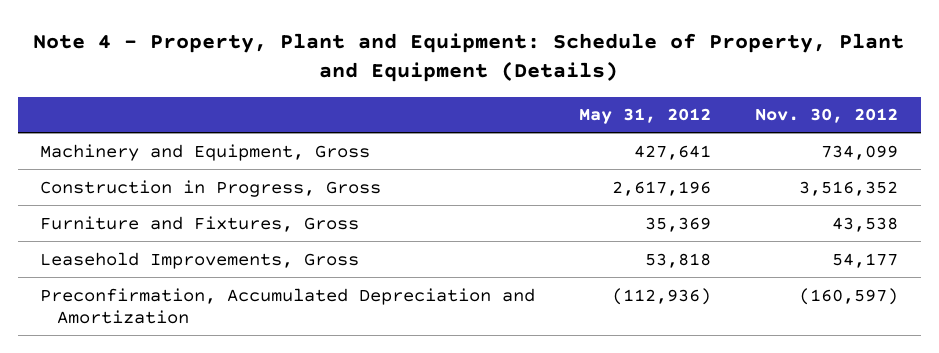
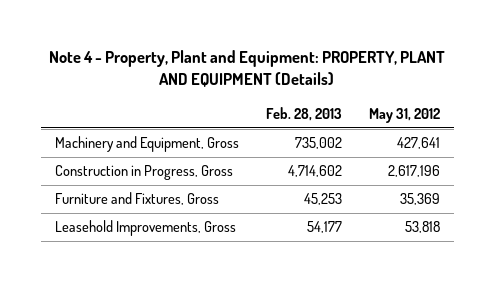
[33,32,905,83] Note 4 - Property, Plant and Equipment: Schedule of Property, Plant and Equipment (Details) -> [49,50,446,88] Note 4 - Property, Plant and Equipment: PROPERTY, PLANT AND EQUIPMENT (Details)
[755,108,899,124] Nov. 30, 2012 -> none
none -> [265,107,342,122] Feb. 28, 2013
[40,287,536,325] Preconfirmation, Accumulated Depreciation and Amortization -> none

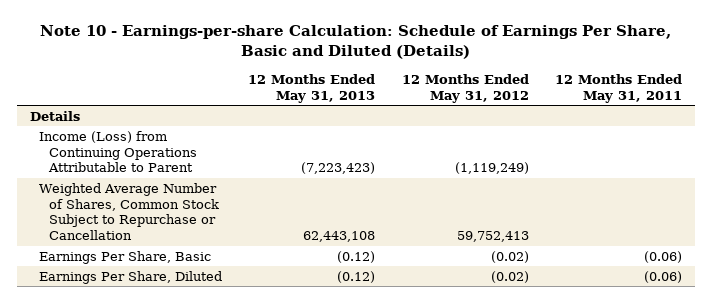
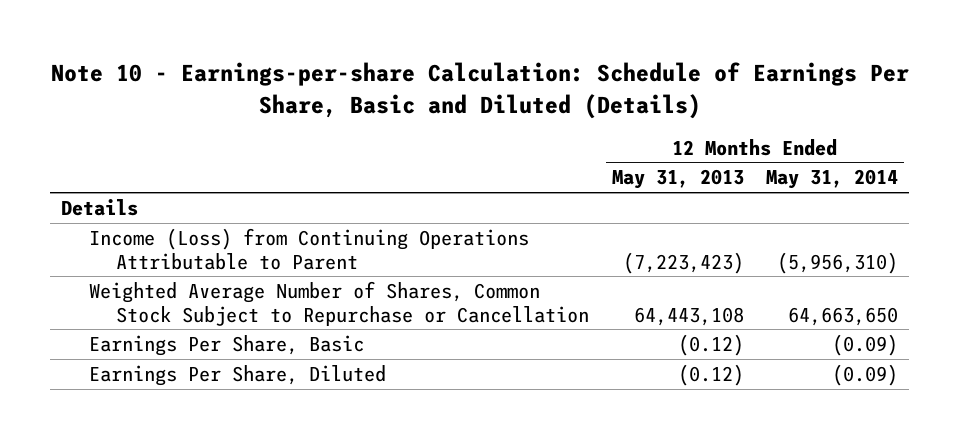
[401,73,529,103] 12 Months Ended May 31, 2012 -> none
[555,73,683,103] 12 Months Ended May 31, 2011 -> none
none -> [765,169,898,190] May 31, 2014
[303,231,376,243] 62,443,108 -> [633,306,744,326] 64,443,108

